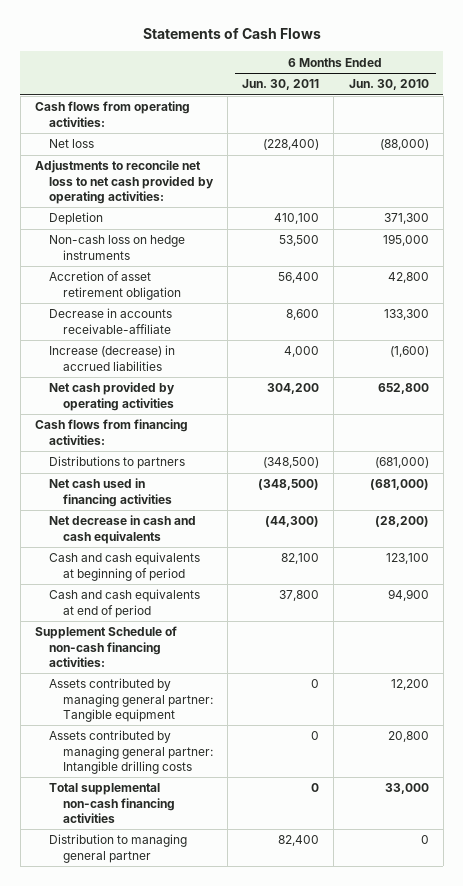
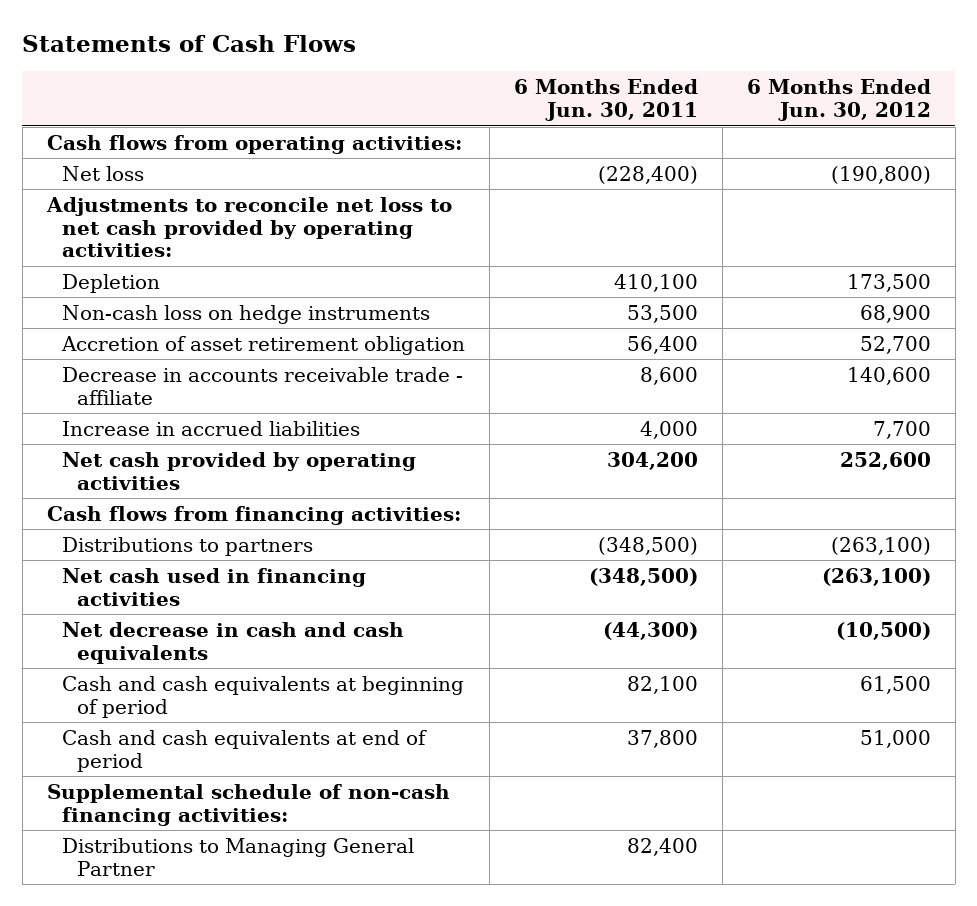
[348,79,429,91] Jun. 30, 2010 -> none
none -> [746,79,931,122] 6 Months Ended Jun. 30, 2012
[48,308,172,334] Decrease in accounts receivable-affiliate -> [61,366,463,405] Decrease in accounts receivable trade - affiliate
[48,345,175,371] Increase (decrease) in accrued liabilities -> [61,420,360,436] Increase in accrued liabilities
[48,678,214,723] Assets contributed by managing general partner: Tangible equipment -> none
[48,730,214,775] Assets contributed by managing general partner: Intangible drilling costs -> none
[48,783,176,824] Total supplemental non-cash financing activities -> none
[34,626,177,668] Supplement Schedule of non-cash financing activities: -> [46,783,450,826] Supplemental schedule of non-cash financing activities:
[48,834,187,863] Distribution to managing general partner -> [61,837,414,876] Distributions to Managing General Partner

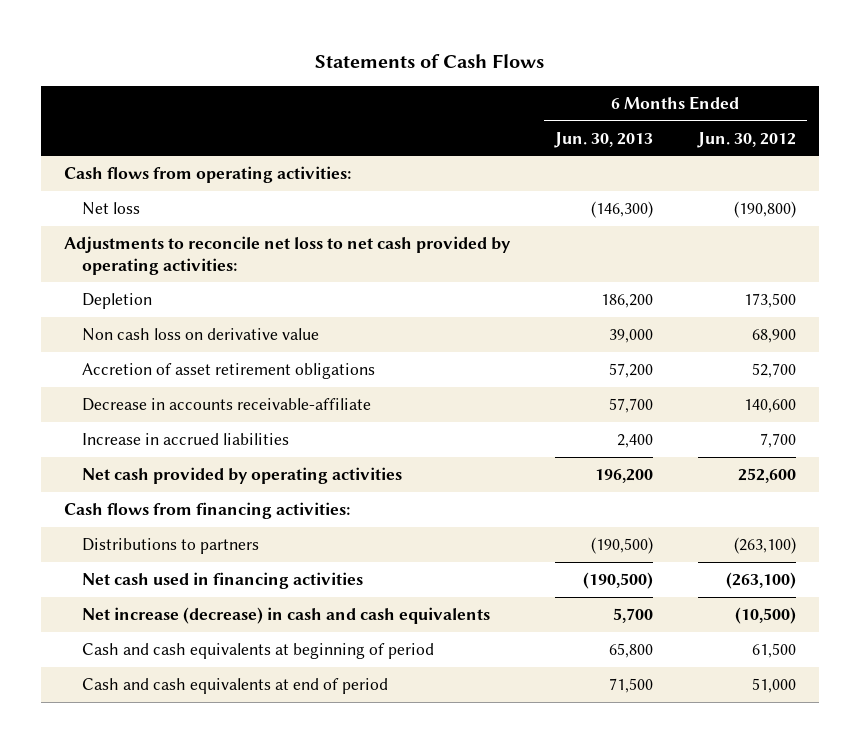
[513,79,698,122] 6 Months Ended Jun. 30, 2011 -> none
none -> [553,131,653,148] Jun. 30, 2013
[61,304,430,324] Non-cash loss on hedge instruments -> [82,328,320,342] Non cash loss on derivative value
[60,335,465,355] Accretion of asset retirement obligation -> [82,363,376,380] Accretion of asset retirement obligations
[61,366,463,405] Decrease in accounts receivable trade - affiliate -> [82,398,372,412] Decrease in accounts receivable-affiliate
[61,621,404,664] Net decrease in cash and cash equivalents -> [82,607,491,625] Net increase (decrease) in cash and cash equivalents
[46,783,450,826] Supplemental schedule of non-cash financing activities: -> none
[61,837,414,876] Distributions to Managing General Partner -> none

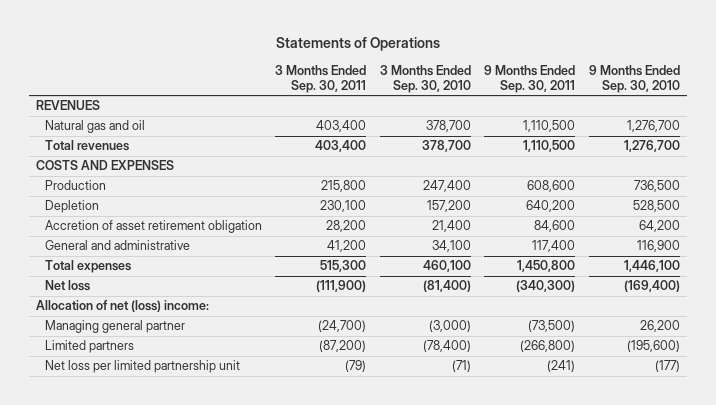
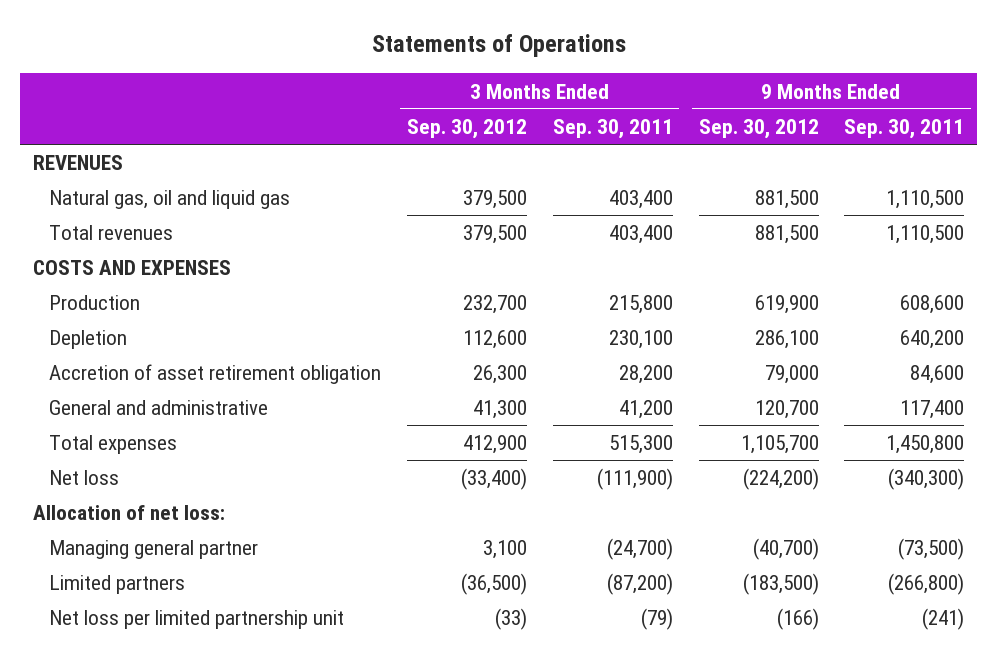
[379,65,471,93] 3 Months Ended Sep. 30, 2010 -> none
[588,65,680,93] 9 Months Ended Sep. 30, 2010 -> none
none -> [406,119,527,140] Sep. 30, 2012
none -> [698,119,819,140] Sep. 30, 2012
[44,120,145,134] Natural gas and oil -> [48,190,290,210] Natural gas, oil and liquid gas
[35,300,209,313] Allocation of net (loss) income: -> [32,505,225,521] Allocation of net loss:

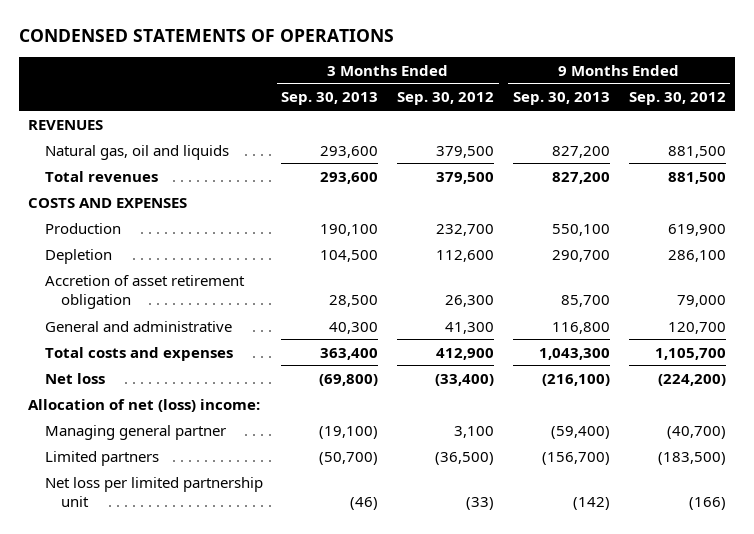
[371,34,626,58] Statements of Operations -> [18,29,394,43] CONDENSED STATEMENTS OF OPERATIONS
[552,119,673,140] Sep. 30, 2011 -> none
[844,119,965,140] Sep. 30, 2011 -> none
none -> [281,92,379,106] Sep. 30, 2013
none -> [512,92,610,106] Sep. 30, 2013
[48,190,290,210] Natural gas, oil and liquid gas -> [44,144,229,160] Natural gas, oil and liquids
[48,435,177,455] Total expenses -> [44,346,233,361] Total costs and expenses
[32,505,225,521] Allocation of net loss: -> [27,398,260,412] Allocation of net (loss) income:

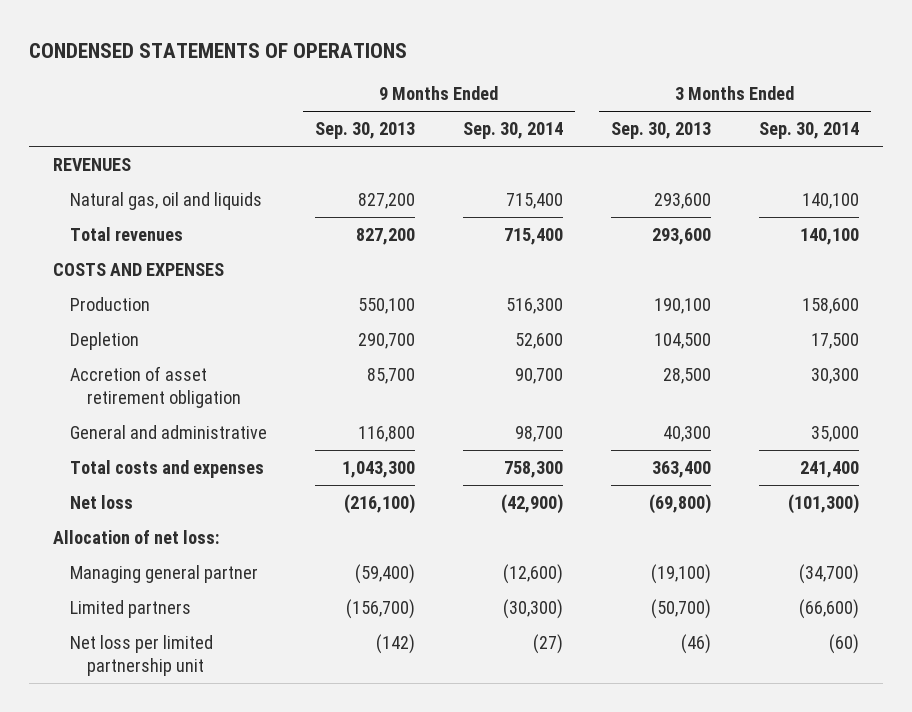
[397,92,495,106] Sep. 30, 2012 -> none
[628,92,726,106] Sep. 30, 2012 -> none
none -> [463,121,564,139] Sep. 30, 2014
none -> [758,121,859,139] Sep. 30, 2014
[27,398,260,412] Allocation of net (loss) income: -> [53,529,220,544] Allocation of net loss:

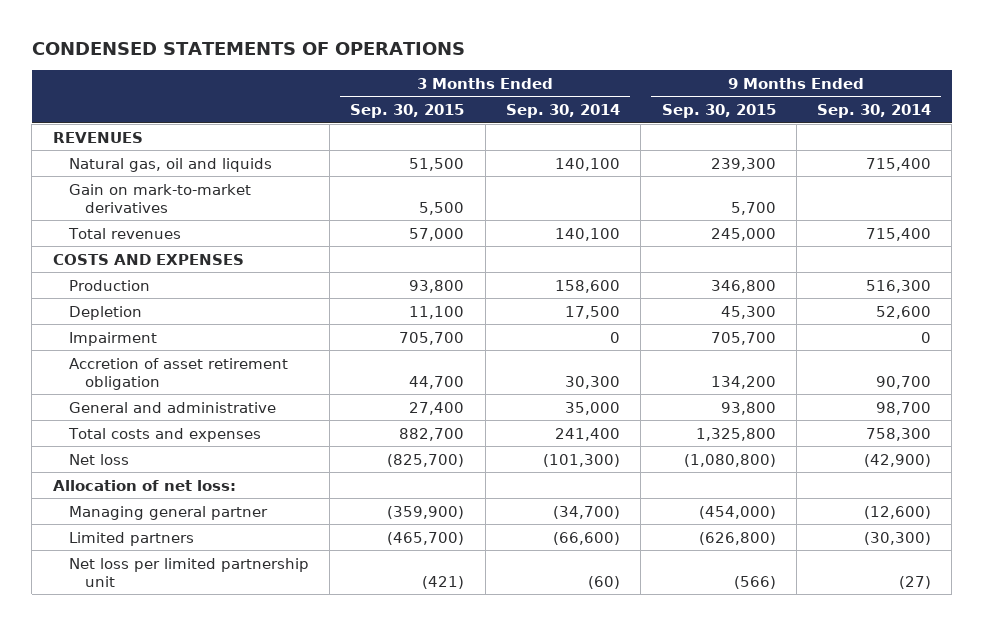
[315,121,416,139] Sep. 30, 2013 -> none
[610,121,711,139] Sep. 30, 2013 -> none
none -> [350,104,465,119] Sep. 30, 2015
none -> [661,104,776,119] Sep. 30, 2015
none -> [68,183,251,213] Gain on mark-to-market derivatives
none -> [68,331,157,346] Impairment

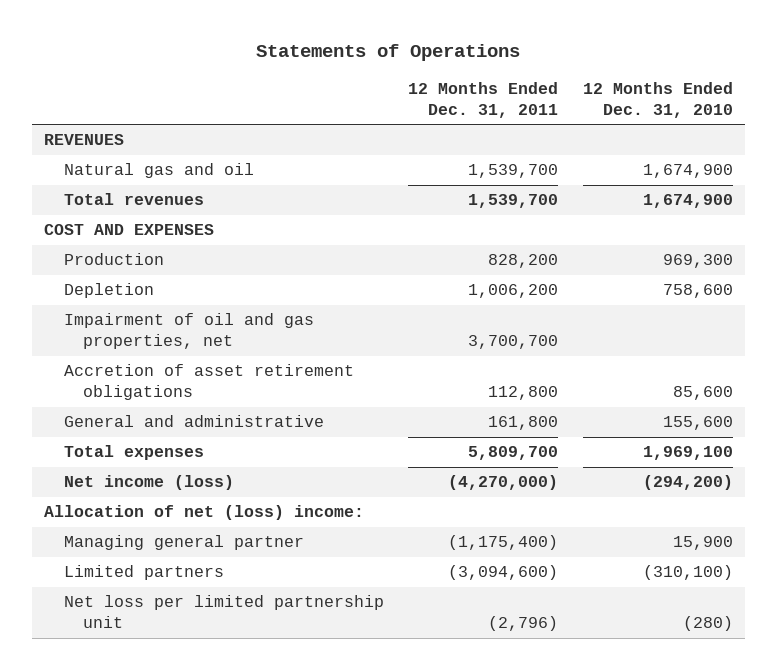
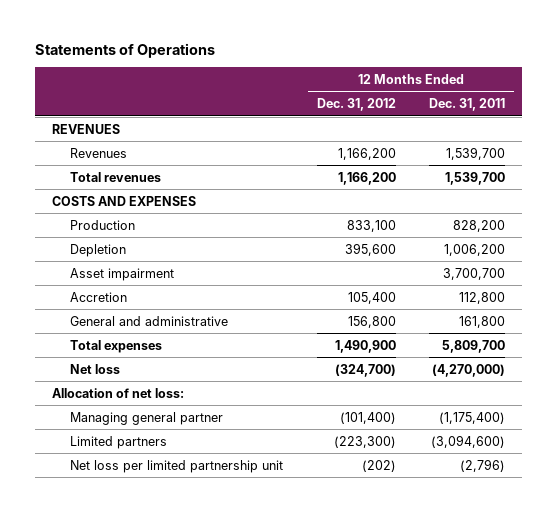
[582,82,733,118] 12 Months Ended Dec. 31, 2010 -> none
none -> [316,98,396,112] Dec. 31, 2012
[63,163,254,179] Natural gas and oil -> [70,147,128,158] Revenues
[43,224,214,236] COST AND EXPENSES -> [52,195,197,206] COSTS AND EXPENSES
[63,313,314,350] Impairment of oil and gas properties, net -> [70,267,175,281] Asset impairment
[63,364,354,401] Accretion of asset retirement obligations -> [70,291,128,302] Accretion
[63,475,234,491] Net income (loss) -> [70,363,121,374] Net loss
[43,505,364,521] Allocation of net (loss) income: -> [52,387,185,398] Allocation of net loss:

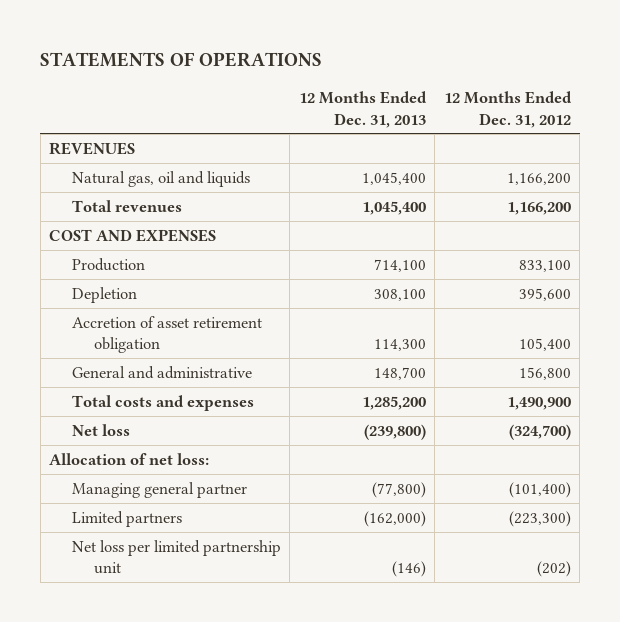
[35,42,216,58] Statements of Operations -> [40,52,323,68] STATEMENTS OF OPERATIONS
[429,98,506,112] Dec. 31, 2011 -> none
none -> [298,90,427,128] 12 Months Ended Dec. 31, 2013
[70,147,128,158] Revenues -> [71,170,250,187] Natural gas, oil and liquids
[52,195,197,206] COSTS AND EXPENSES -> [49,228,217,242] COST AND EXPENSES
[70,267,175,281] Asset impairment -> none
[70,291,128,302] Accretion -> [71,315,262,354] Accretion of asset retirement obligation
[70,339,163,353] Total expenses -> [71,394,254,411] Total costs and expenses

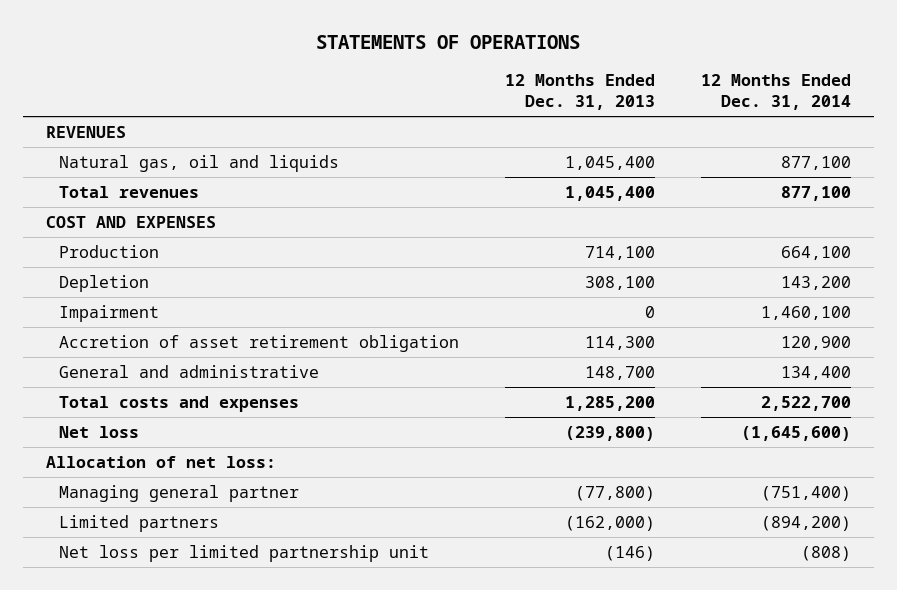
[443,90,572,128] 12 Months Ended Dec. 31, 2012 -> none
none -> [700,74,851,110] 12 Months Ended Dec. 31, 2014
none -> [59,305,160,323] Impairment

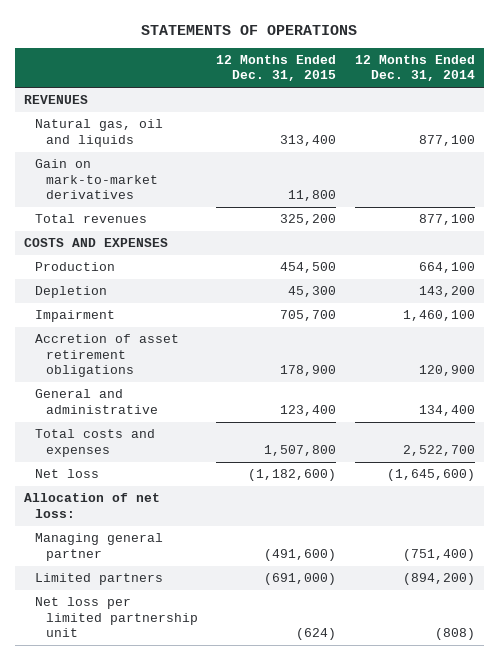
[504,74,655,110] 12 Months Ended Dec. 31, 2013 -> none
none -> [216,55,337,82] 12 Months Ended Dec. 31, 2015
none -> [34,159,158,199] Gain on mark-to-market derivatives
[46,216,217,229] COST AND EXPENSES -> [23,238,168,248] COSTS AND EXPENSES
[59,335,460,353] Accretion of asset retirement obligation -> [34,334,179,377] Accretion of asset retirement obligations

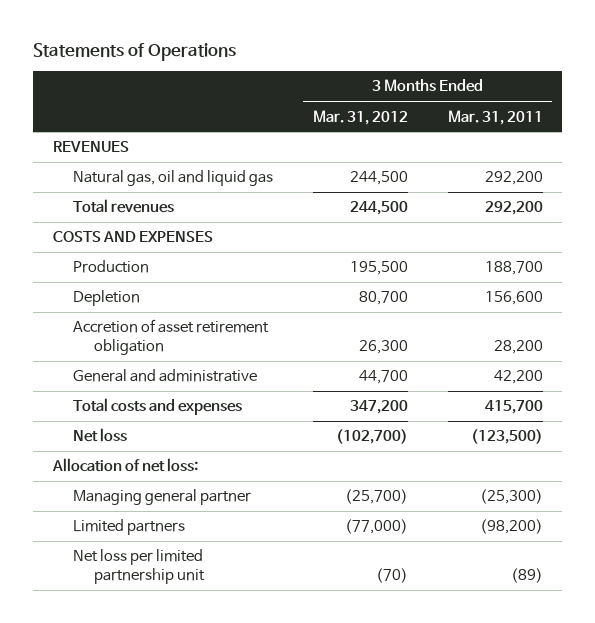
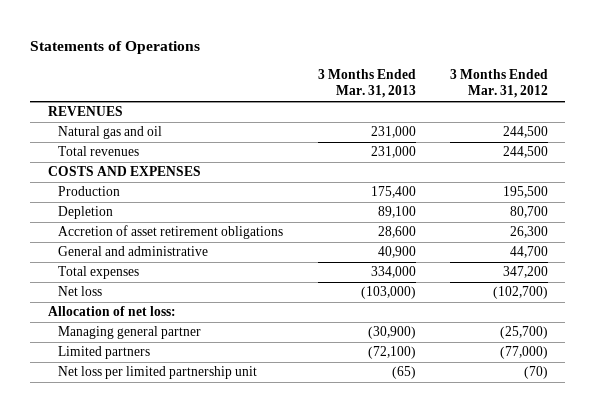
[447,109,543,125] Mar. 31, 2011 -> none
none -> [317,69,416,99] 3 Months Ended Mar. 31, 2013
[73,170,274,187] Natural gas, oil and liquid gas -> [58,126,163,140] Natural gas and oil
[73,319,270,356] Accretion of asset retirement obligation -> [58,225,284,240] Accretion of asset retirement obligations
[73,398,243,416] Total costs and expenses -> [58,266,140,280] Total expenses

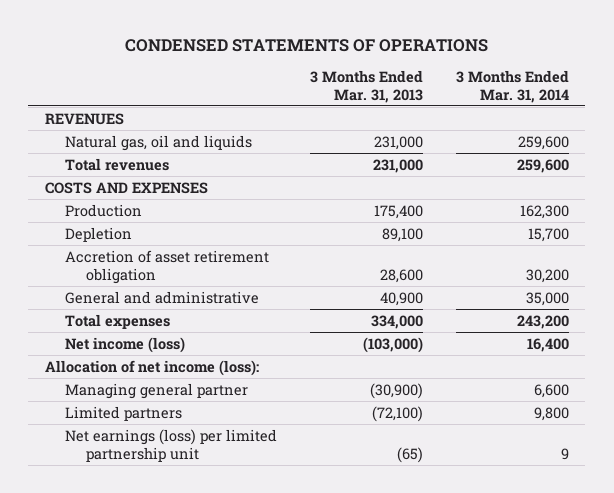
[30,41,201,55] Statements of Operations -> [124,38,488,52] CONDENSED STATEMENTS OF OPERATIONS
[450,69,549,99] 3 Months Ended Mar. 31, 2012 -> none
none -> [455,69,569,103] 3 Months Ended Mar. 31, 2014
[58,126,163,140] Natural gas and oil -> [65,134,253,151] Natural gas, oil and liquids
[58,225,284,240] Accretion of asset retirement obligations -> [65,249,270,284] Accretion of asset retirement obligation
[58,286,103,297] Net loss -> [65,336,186,353] Net income (loss)
[47,306,176,317] Allocation of net loss: -> [44,359,259,376] Allocation of net income (loss):
[58,366,258,380] Net loss per limited partnership unit -> [65,428,278,462] Net earnings (loss) per limited partnership unit

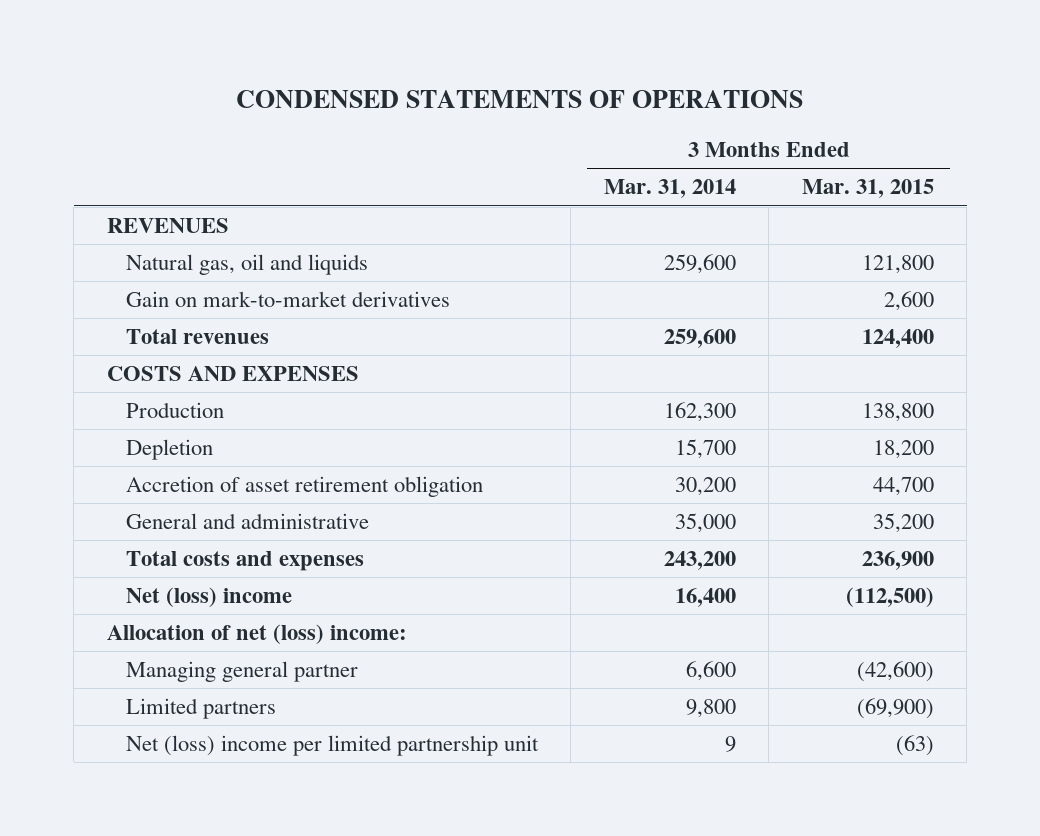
[310,69,424,103] 3 Months Ended Mar. 31, 2013 -> none
none -> [801,179,934,199] Mar. 31, 2015
none -> [125,291,450,308] Gain on mark-to-market derivatives
[65,313,171,329] Total expenses -> [125,551,364,572] Total costs and expenses
[65,336,186,353] Net income (loss) -> [125,587,292,608] Net (loss) income
[44,359,259,376] Allocation of net income (loss): -> [106,624,407,645] Allocation of net (loss) income:
[65,428,278,462] Net earnings (loss) per limited partnership unit -> [125,735,539,757] Net (loss) income per limited partnership unit

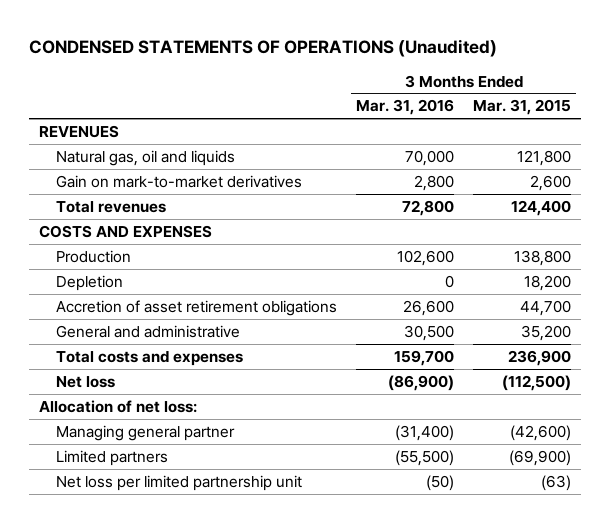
[236,90,804,109] CONDENSED STATEMENTS OF OPERATIONS -> [29,39,498,58] CONDENSED STATEMENTS OF OPERATIONS (Unaudited)
[603,179,736,199] Mar. 31, 2014 -> none
none -> [356,99,455,116] Mar. 31, 2016
[125,476,483,498] Accretion of asset retirement obligation -> [55,299,337,316] Accretion of asset retirement obligations
[125,587,292,608] Net (loss) income -> [55,375,115,388] Net loss
[106,624,407,645] Allocation of net (loss) income: -> [39,399,198,413] Allocation of net loss:
[125,735,539,757] Net (loss) income per limited partnership unit -> [55,474,302,491] Net loss per limited partnership unit

